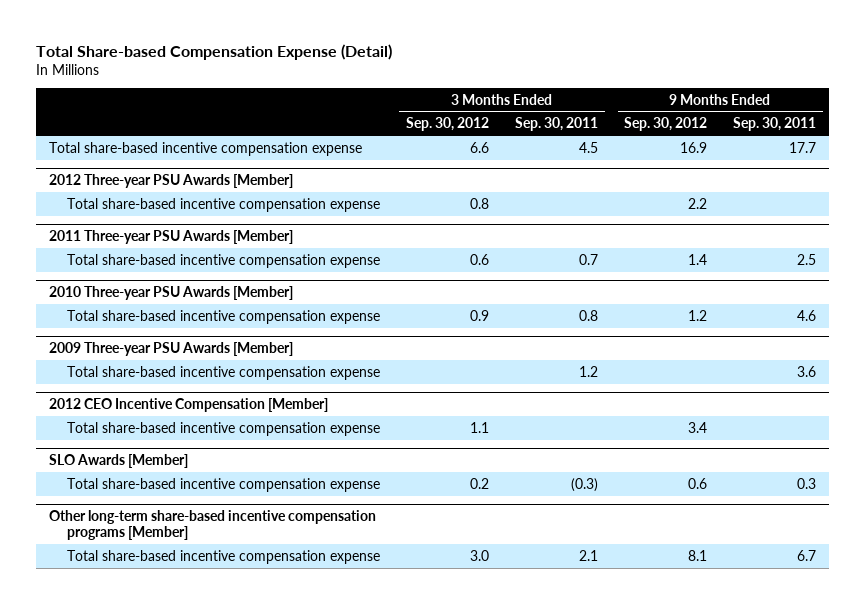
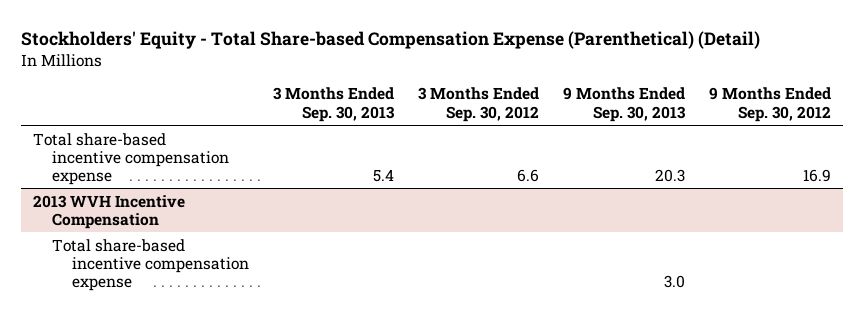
[36,43,393,60] Total Share-based Compensation Expense (Detail) -> [21,30,761,49] Stockholders' Equity - Total Share-based Compensation Expense (Parenthetical) (Detail)
[514,117,598,132] Sep. 30, 2011 -> none
[733,117,817,132] Sep. 30, 2011 -> none
none -> [272,87,395,122] 3 Months Ended Sep. 30, 2013
none -> [562,87,686,122] 9 Months Ended Sep. 30, 2013
[49,173,294,188] 2012 Three-year PSU Awards [Member] -> none
[66,197,380,212] Total share-based incentive compensation expense -> none
[49,229,294,244] 2011 Three-year PSU Awards [Member] -> none
[66,253,380,268] Total share-based incentive compensation expense -> none
[49,285,294,300] 2010 Three-year PSU Awards [Member] -> none
[66,309,380,324] Total share-based incentive compensation expense -> none
[49,341,294,356] 2009 Three-year PSU Awards [Member] -> none
[66,365,380,380] Total share-based incentive compensation expense -> none
[49,397,329,412] 2012 CEO Incentive Compensation [Member] -> none
[66,421,380,436] Total share-based incentive compensation expense -> none
[49,453,189,468] SLO Awards [Member] -> none
[66,477,380,492] Total share-based incentive compensation expense -> none
[49,509,377,541] Other long-term share-based incentive compensation programs [Member] -> none
[66,549,380,564] Total share-based incentive compensation expense -> none
none -> [33,194,186,229] 2013 WVH Incentive Compensation
none -> [52,238,249,291] Total share-based incentive compensation expense

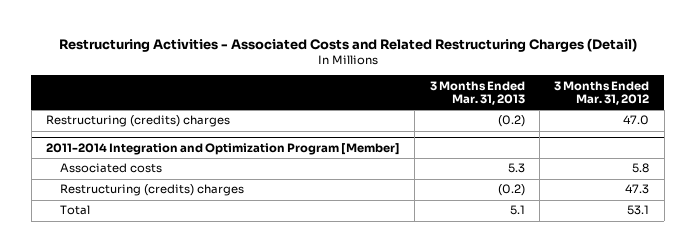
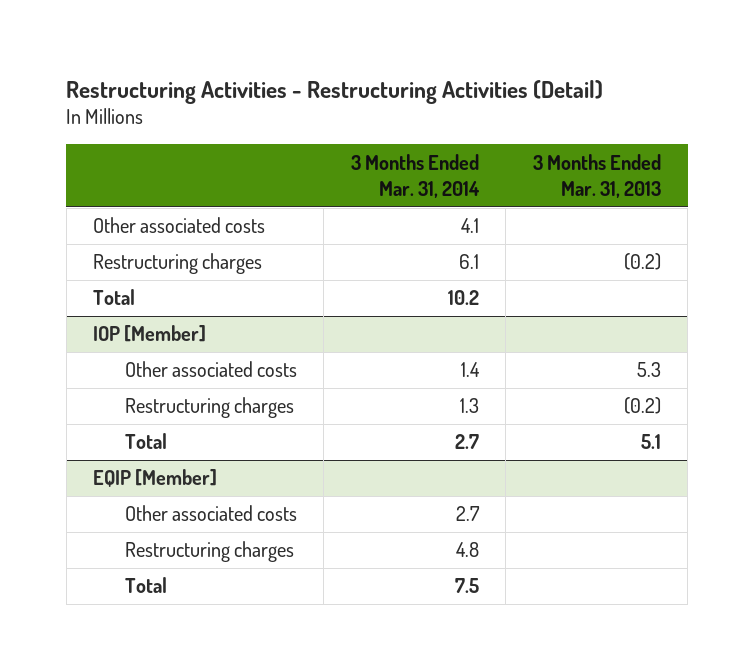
[58,37,637,52] Restructuring Activities - Associated Costs and Related Restructuring Charges (Detail) -> [66,79,604,104] Restructuring Activities - Restructuring Activities (Detail)
[554,80,650,106] 3 Months Ended Mar. 31, 2012 -> none
none -> [350,153,480,198] 3 Months Ended Mar. 31, 2014
none -> [93,217,266,234] Other associated costs
[46,115,231,128] Restructuring (credits) charges -> [93,253,263,275] Restructuring charges
none -> [93,289,136,306] Total
[46,143,401,156] 2011-2014 Integration and Optimization Program [Member] -> [93,325,207,343] IOP [Member]
[59,163,162,174] Associated costs -> [124,361,297,378] Other associated costs
[59,184,244,197] Restructuring (credits) charges -> [124,397,294,419] Restructuring charges
none -> [93,469,218,488] EQIP [Member]
none -> [124,505,297,522] Other associated costs
none -> [124,541,294,563] Restructuring charges
none -> [124,577,167,594] Total

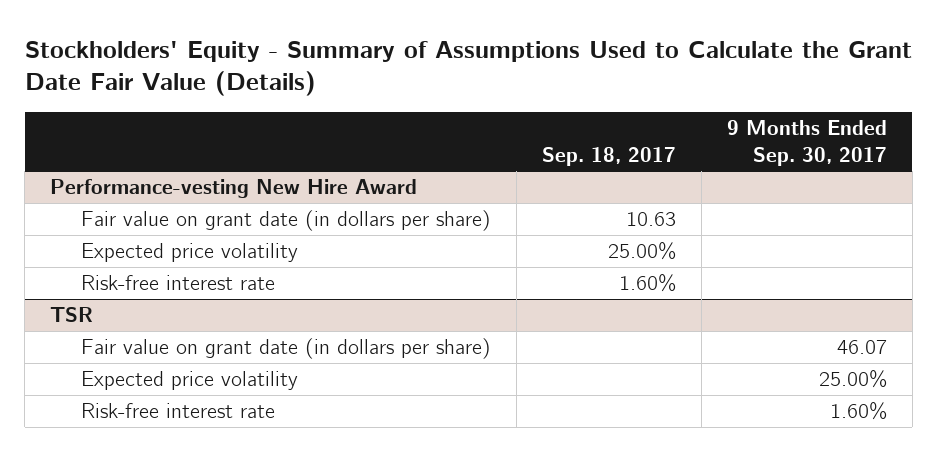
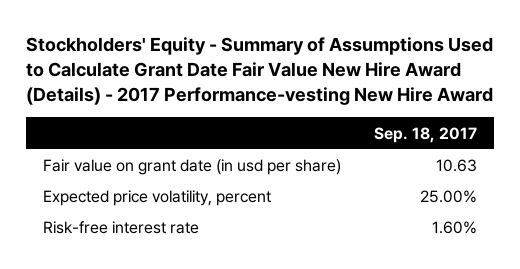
[24,40,912,97] Stockholders' Equity - Summary of Assumptions Used to Calculate the Grant Date Fair Value (Details) -> [26,37,494,106] Stockholders' Equity - Summary of Assumptions Used to Calculate Grant Date Fair Value New Hire Award (Details) - 2017 Performance-vesting New Hire Award
[727,119,888,166] 9 Months Ended Sep. 30, 2017 -> none
[50,179,418,199] Performance-vesting New Hire Award -> none
[81,210,492,232] Fair value on grant date (in dollars per share) -> [42,159,341,176] Fair value on grant date (in usd per share)
[81,243,299,263] Expected price volatility -> [42,190,271,207] Expected price volatility, percent
[50,307,94,323] TSR -> none
[81,338,492,360] Fair value on grant date (in dollars per share) -> none
[81,371,299,391] Expected price volatility -> none
[81,403,276,419] Risk-free interest rate -> none

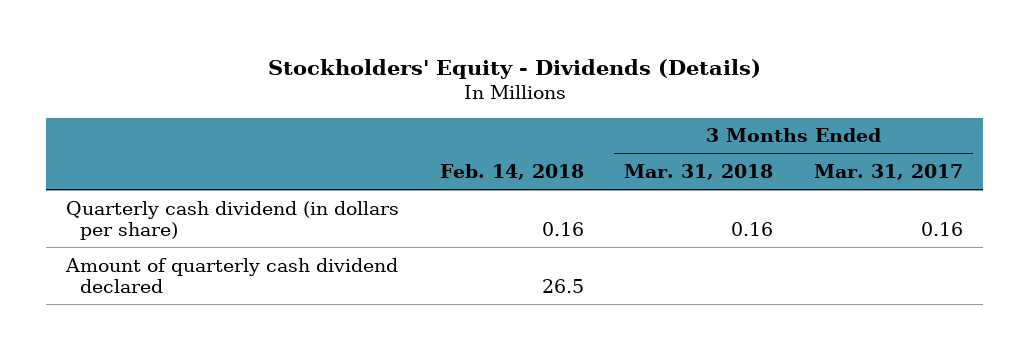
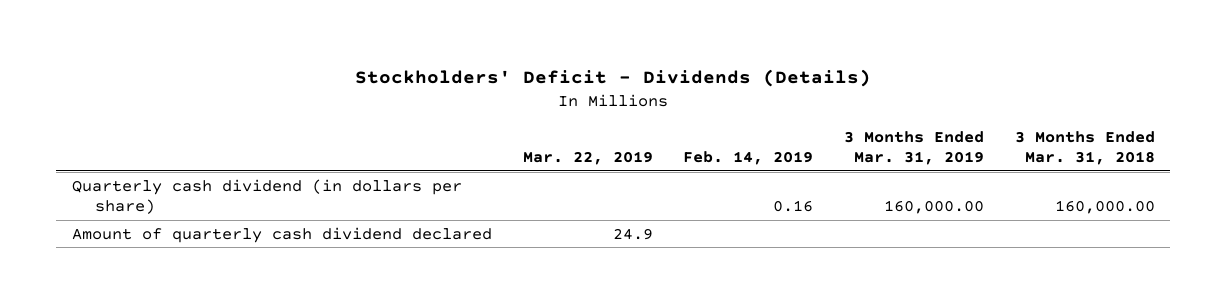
[267,58,761,79] Stockholders' Equity - Dividends (Details) -> [355,69,872,88] Stockholders' Deficit - Dividends (Details)
[439,163,584,180] Feb. 14, 2018 -> none
[813,163,963,180] Mar. 31, 2017 -> none
none -> [522,151,653,166] Mar. 22, 2019
none -> [683,151,814,166] Feb. 14, 2019
none -> [843,130,984,166] 3 Months Ended Mar. 31, 2019
[731,222,774,237] 0.16 -> [1054,199,1155,214] 160,000.00

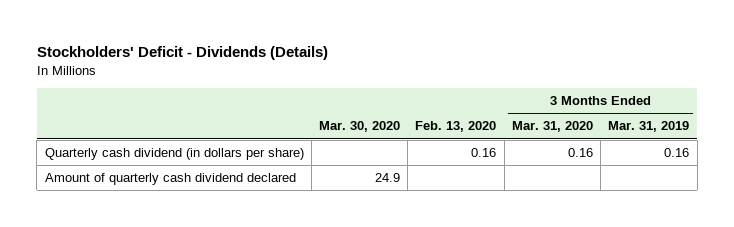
[522,151,653,166] Mar. 22, 2019 -> none
[683,151,814,166] Feb. 14, 2019 -> none
[1014,130,1155,166] 3 Months Ended Mar. 31, 2018 -> none
none -> [318,121,400,133] Mar. 30, 2020
none -> [415,121,497,133] Feb. 13, 2020
none -> [511,121,593,133] Mar. 31, 2020
[883,199,984,214] 160,000.00 -> [664,148,690,158] 0.16

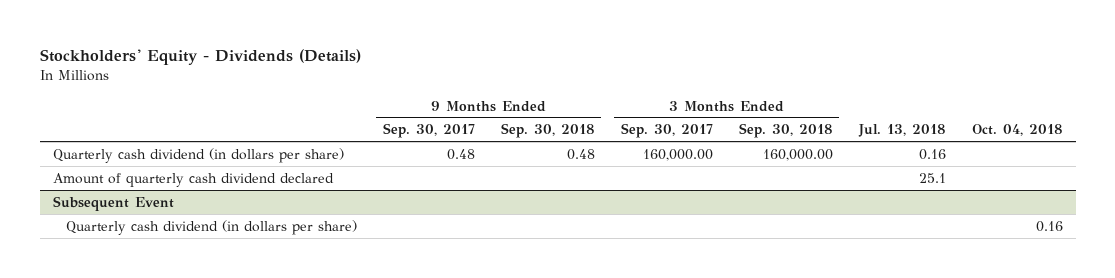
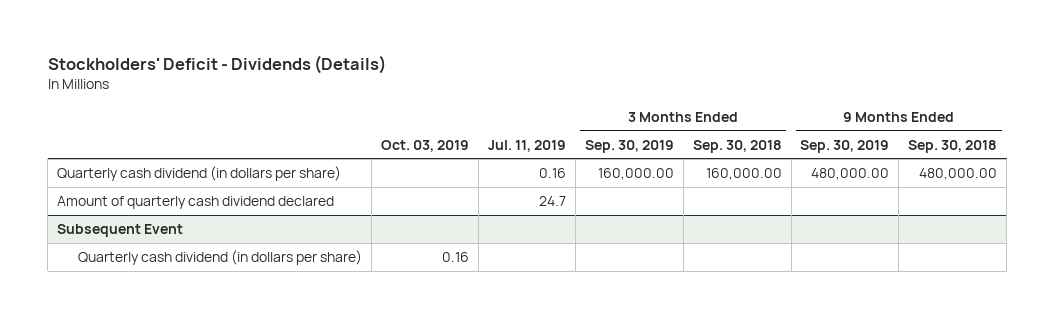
[39,49,361,66] Stockholders' Equity - Dividends (Details) -> [47,54,386,74] Stockholders' Deficit - Dividends (Details)
[382,123,475,139] Sep. 30, 2017 -> none
[620,123,713,139] Sep. 30, 2017 -> none
[857,124,946,138] Jul. 13, 2018 -> none
[971,124,1063,137] Oct. 04, 2018 -> none
none -> [381,139,470,152] Oct. 03, 2019
none -> [488,139,567,152] Jul. 11, 2019
none -> [584,139,674,153] Sep. 30, 2019
none -> [800,139,890,153] Sep. 30, 2019
[566,148,595,160] 0.48 -> [919,167,998,180] 480,000.00

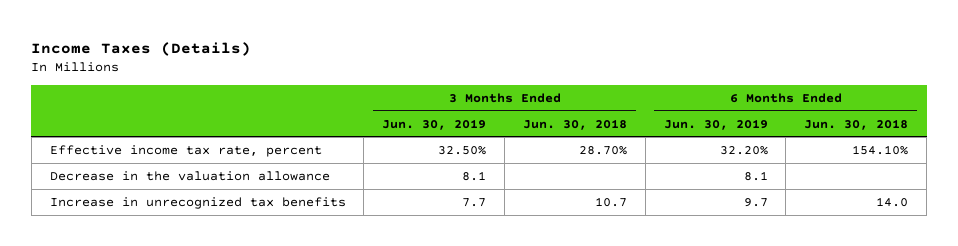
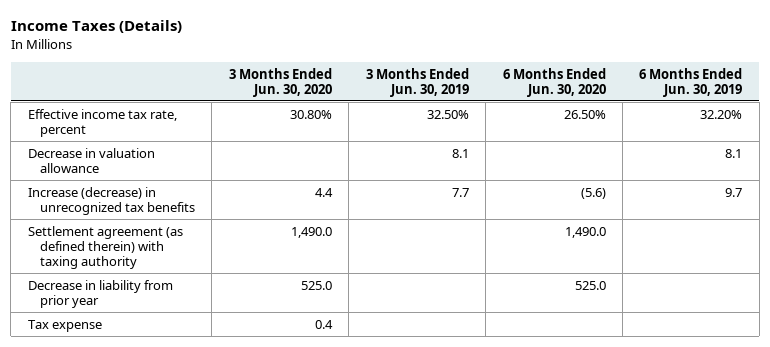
[522,118,627,130] Jun. 30, 2018 -> none
[804,118,909,130] Jun. 30, 2018 -> none
none -> [228,67,332,97] 3 Months Ended Jun. 30, 2020
none -> [502,67,606,97] 6 Months Ended Jun. 30, 2020
[49,170,330,181] Decrease in the valuation allowance -> [27,147,155,173] Decrease in valuation allowance
[49,196,346,209] Increase in unrecognized tax benefits -> [27,186,195,215] Increase (decrease) in unrecognized tax benefits
none -> [27,225,183,270] Settlement agreement (as defined therein) with taxing authority
none -> [27,279,173,308] Decrease in liability from prior year
none -> [27,319,102,332] Tax expense

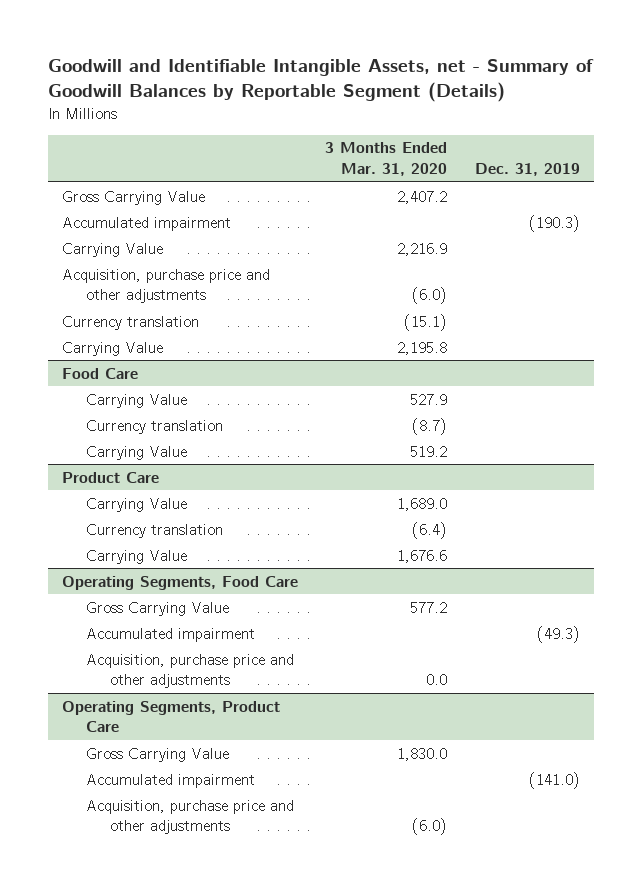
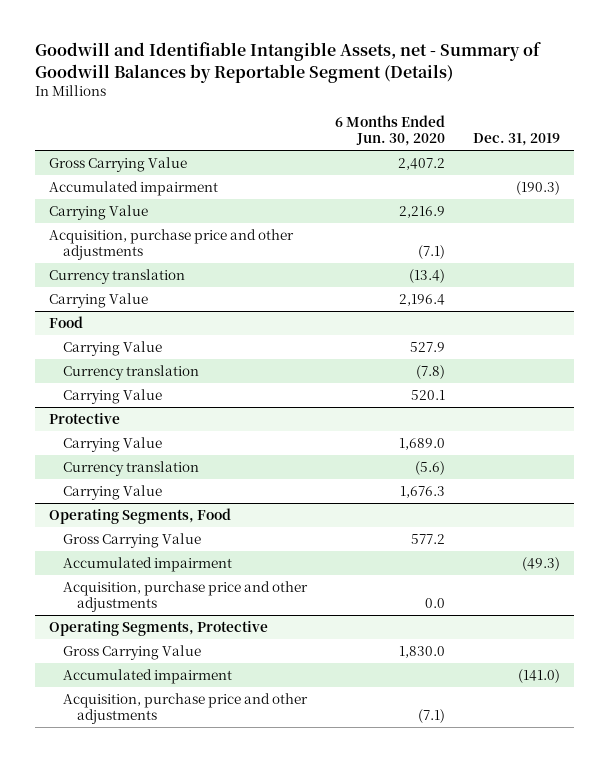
[325,142,448,177] 3 Months Ended Mar. 31, 2020 -> none
none -> [334,114,445,147] 6 Months Ended Jun. 30, 2020
[61,367,138,379] Food Care -> [48,316,83,329] Food
[61,471,159,483] Product Care -> [48,413,120,425] Protective
[61,575,298,590] Operating Segments, Food Care -> [48,508,231,525] Operating Segments, Food
[61,700,280,733] Operating Segments, Product Care -> [48,621,268,637] Operating Segments, Protective

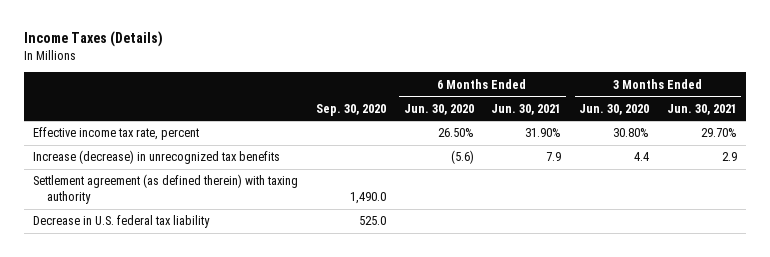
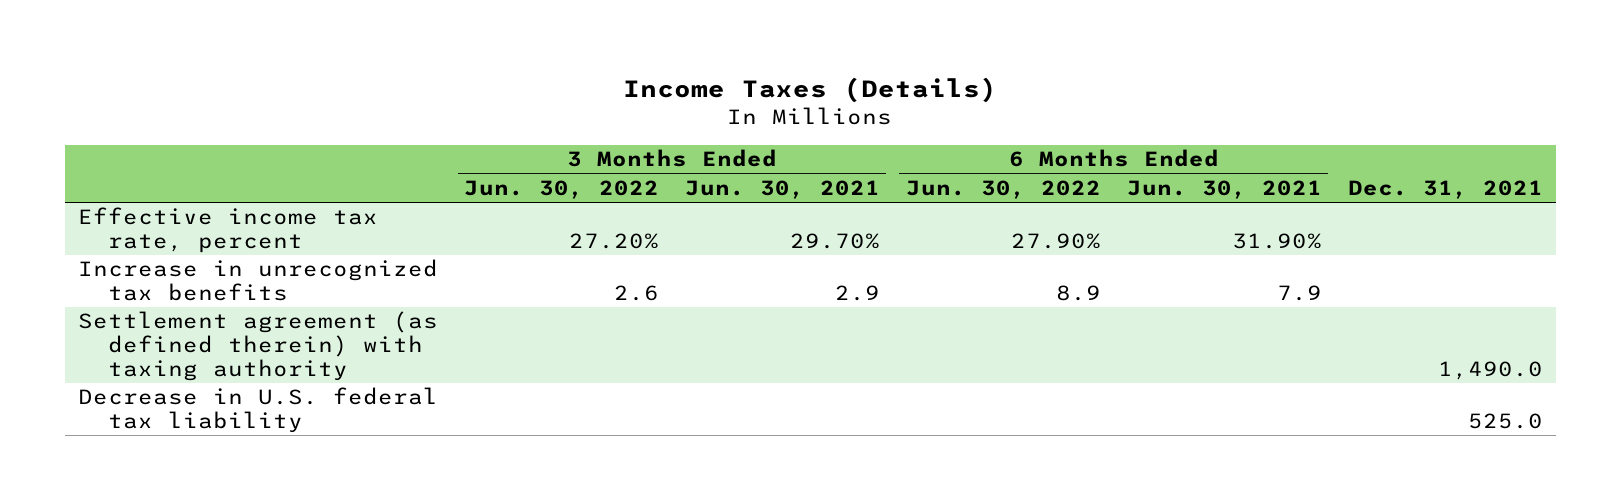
[315,103,386,116] Sep. 30, 2020 -> none
[403,103,474,115] Jun. 30, 2020 -> none
[579,103,650,115] Jun. 30, 2020 -> none
none -> [464,179,660,199] Jun. 30, 2022
none -> [905,179,1101,199] Jun. 30, 2022
none -> [1347,179,1543,199] Dec. 31, 2021
[33,150,281,165] Increase (decrease) in unrecognized tax benefits -> [78,259,439,302] Increase in unrecognized tax benefits

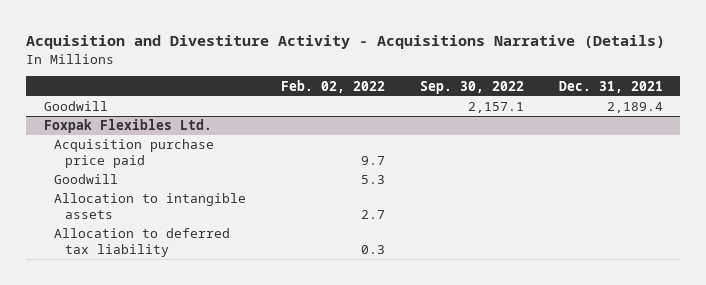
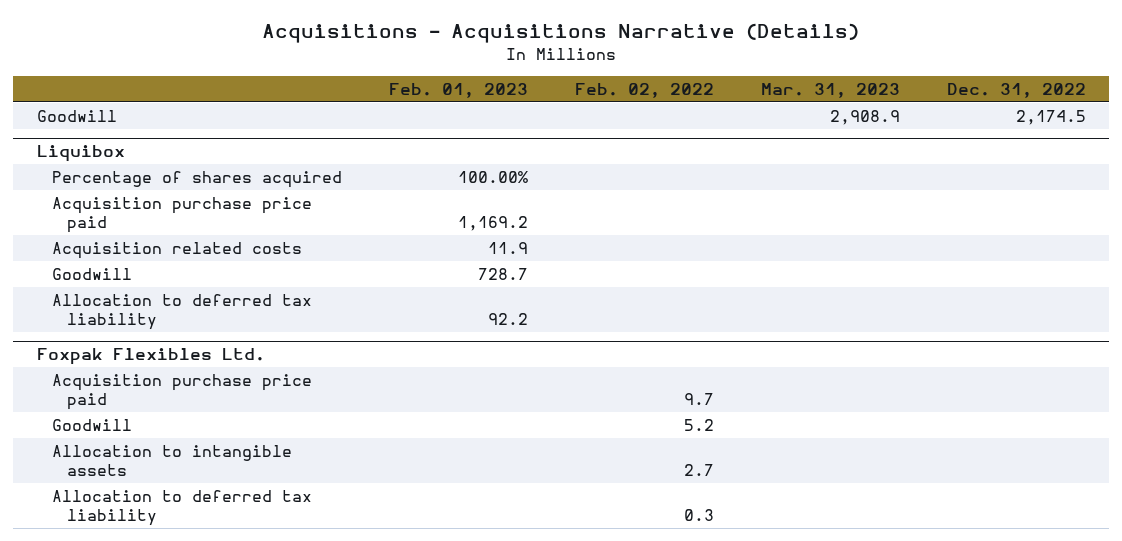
[26,35,666,50] Acquisition and Divestiture Activity - Acquisitions Narrative (Details) -> [262,23,860,44] Acquisitions - Acquisitions Narrative (Details)
[419,80,524,94] Sep. 30, 2022 -> none
[558,80,663,93] Dec. 31, 2021 -> none
none -> [388,82,528,98] Feb. 01, 2023
none -> [760,82,900,98] Mar. 31, 2023
none -> [946,82,1086,98] Dec. 31, 2022
none -> [36,145,125,163] Liquibox
none -> [52,171,343,189] Percentage of shares acquired
none -> [52,197,313,233] Acquisition purchase price paid
none -> [52,242,303,260] Acquisition related costs
none -> [52,268,133,281] Goodwill
none -> [52,294,313,330] Allocation to deferred tax liability
[361,175,386,185] 5.3 -> [683,419,714,432] 5.2

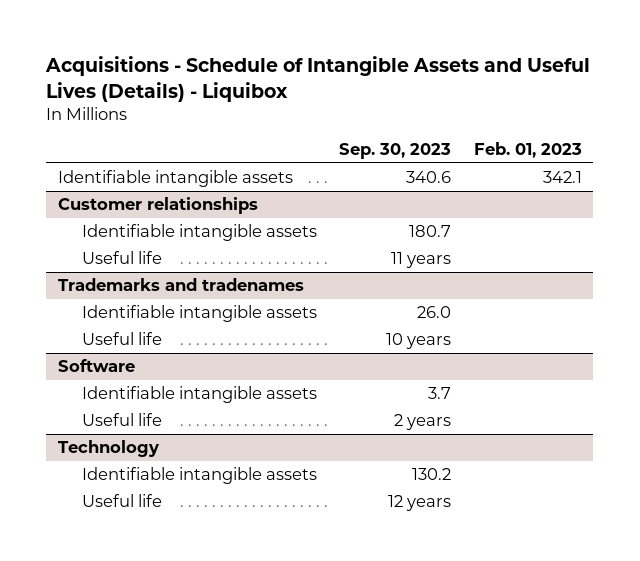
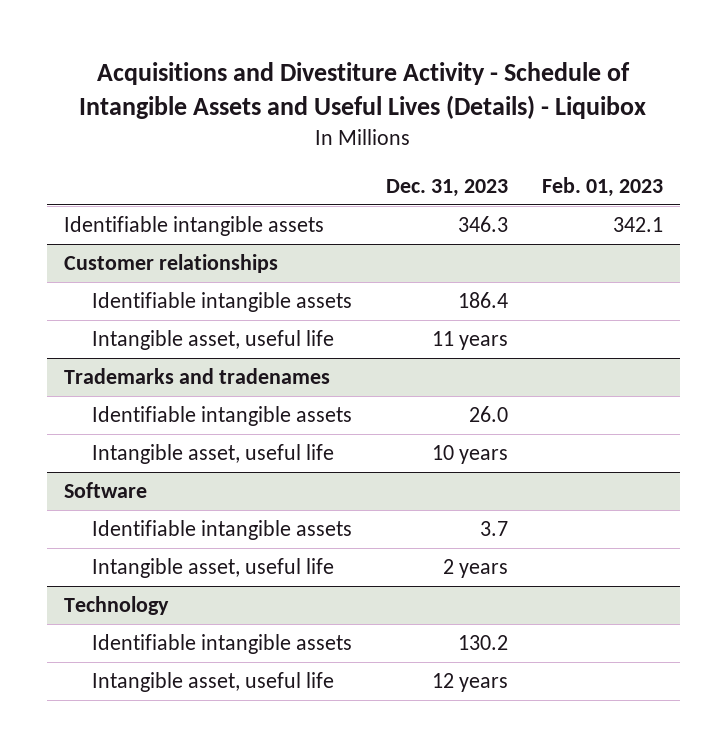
[45,55,591,102] Acquisitions - Schedule of Intangible Assets and Useful Lives (Details) - Liquibox -> [79,61,647,119] Acquisitions and Divestiture Activity - Schedule of Intangible Assets and Useful Lives (Details) - Liquibox
[339,143,452,160] Sep. 30, 2023 -> none
none -> [385,178,508,197] Dec. 31, 2023
[82,251,163,265] Useful life -> [91,330,334,351] Intangible asset, useful life
[82,332,163,346] Useful life -> [91,444,334,465] Intangible asset, useful life
[82,413,163,427] Useful life -> [91,558,334,579] Intangible asset, useful life
[82,494,163,508] Useful life -> [91,672,334,693] Intangible asset, useful life

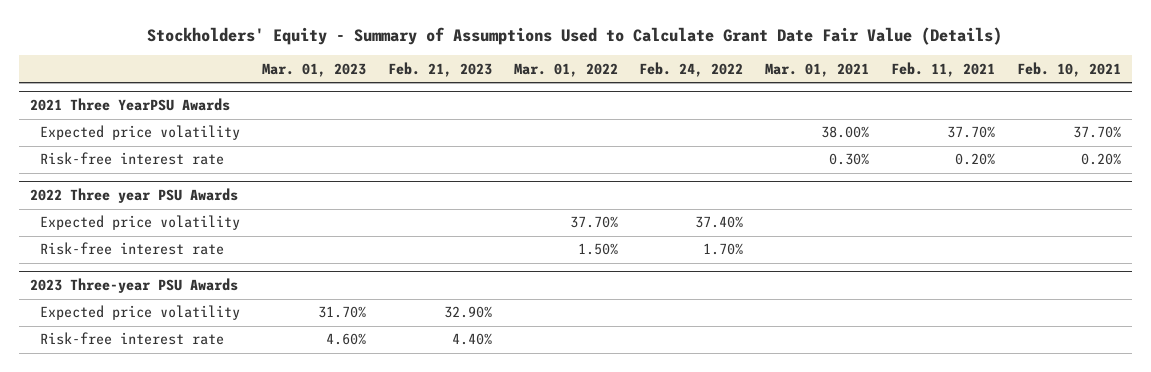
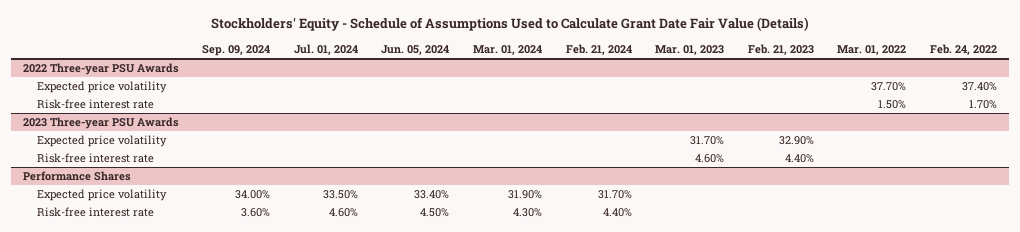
[147,26,1003,45] Stockholders' Equity - Summary of Assumptions Used to Calculate Grant Date Fair Value (Details) -> [210,17,809,32] Stockholders' Equity - Schedule of Assumptions Used to Calculate Grant Date Fair Value (Details)
[765,62,870,77] Mar. 01, 2021 -> none
[891,61,996,77] Feb. 11, 2021 -> none
[1017,61,1122,77] Feb. 10, 2021 -> none
none -> [202,44,271,56] Sep. 09, 2024
none -> [293,43,358,55] Jul. 01, 2024
none -> [381,44,450,55] Jun. 05, 2024
none -> [473,44,543,55] Mar. 01, 2024
none -> [565,43,632,55] Feb. 21, 2024
[29,98,230,112] 2021 Three YearPSU Awards -> none
[39,125,240,141] Expected price volatility -> none
[39,152,224,166] Risk-free interest rate -> none
[29,188,238,204] 2022 Three year PSU Awards -> [22,63,179,76] 2022 Three-year PSU Awards
none -> [22,171,131,182] Performance Shares
none -> [36,189,167,202] Expected price volatility
none -> [36,207,154,218] Risk-free interest rate

